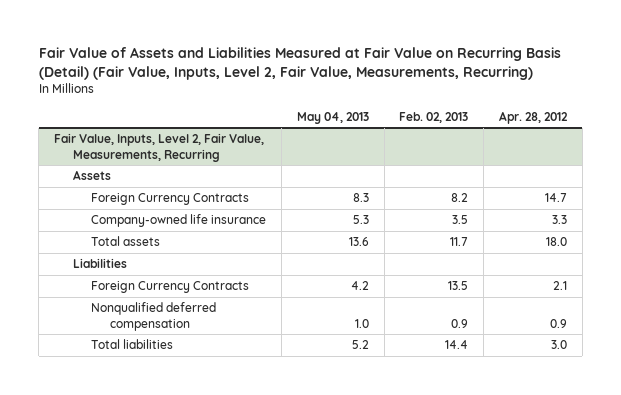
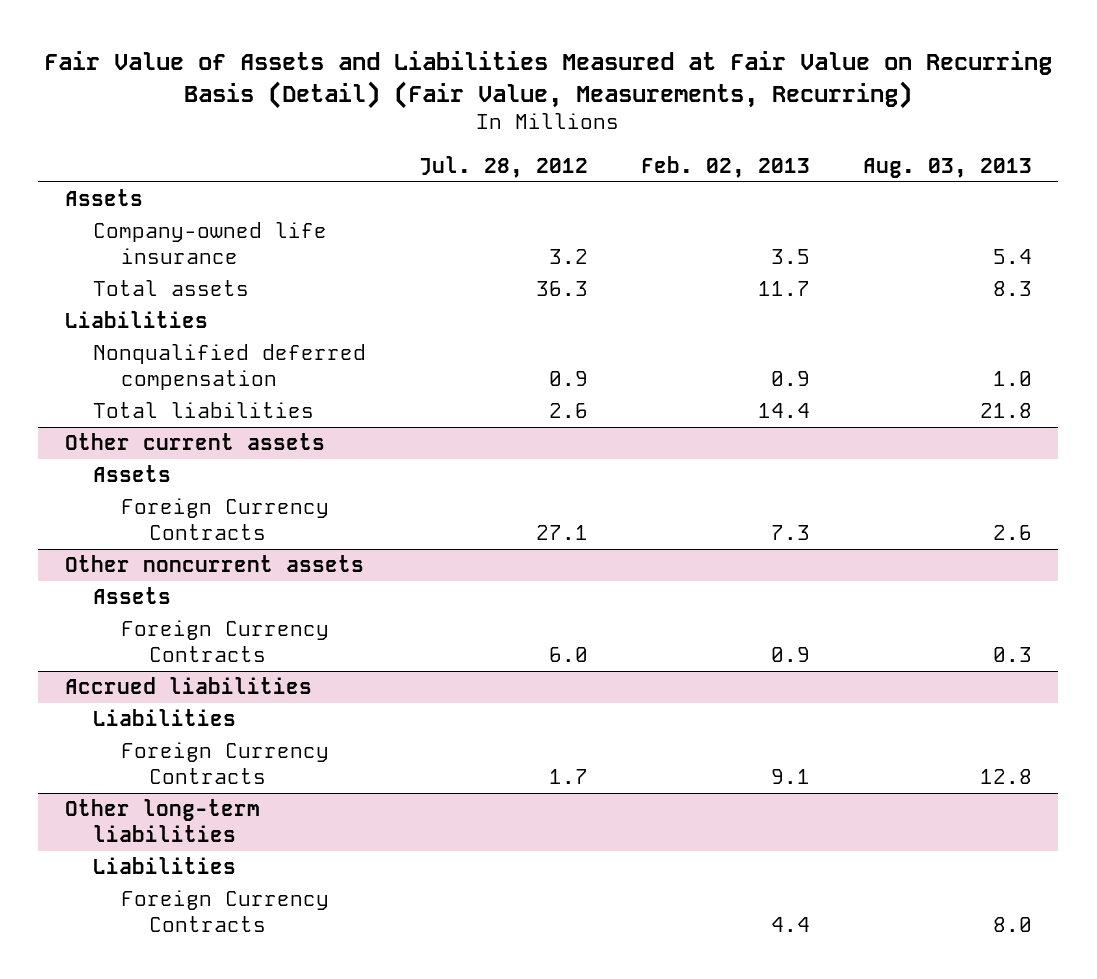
[38,46,561,80] Fair Value of Assets and Liabilities Measured at Fair Value on Recurring Basis (Detail) (Fair Value, Inputs, Level 2, Fair Value, Measurements, Recurring) -> [44,50,1053,109] Fair Value of Assets and Liabilities Measured at Fair Value on Recurring Basis (Detail) (Fair Value, Measurements, Recurring)
[296,111,369,124] May 04, 2013 -> none
[498,110,568,124] Apr. 28, 2012 -> none
none -> [418,155,588,178] Jul. 28, 2012
none -> [862,157,1032,178] Aug. 03, 2013
[54,133,265,162] Fair Value, Inputs, Level 2, Fair Value, Measurements, Recurring -> none
[91,193,250,206] Foreign Currency Contracts -> none
[91,281,250,294] Foreign Currency Contracts -> none
none -> [64,433,325,451] Other current assets
none -> [92,465,171,483] Assets
none -> [120,498,329,541] Foreign Currency Contracts
none -> [64,555,364,573] Other noncurrent assets
none -> [92,587,171,605] Assets
none -> [120,620,329,663] Foreign Currency Contracts
none -> [64,677,312,695] Accrued liabilities
none -> [92,709,236,727] Liabilities
none -> [120,742,329,785] Foreign Currency Contracts
none -> [64,799,260,843] Other long-term liabilities
none -> [92,857,236,875] Liabilities
none -> [120,890,329,933] Foreign Currency Contracts

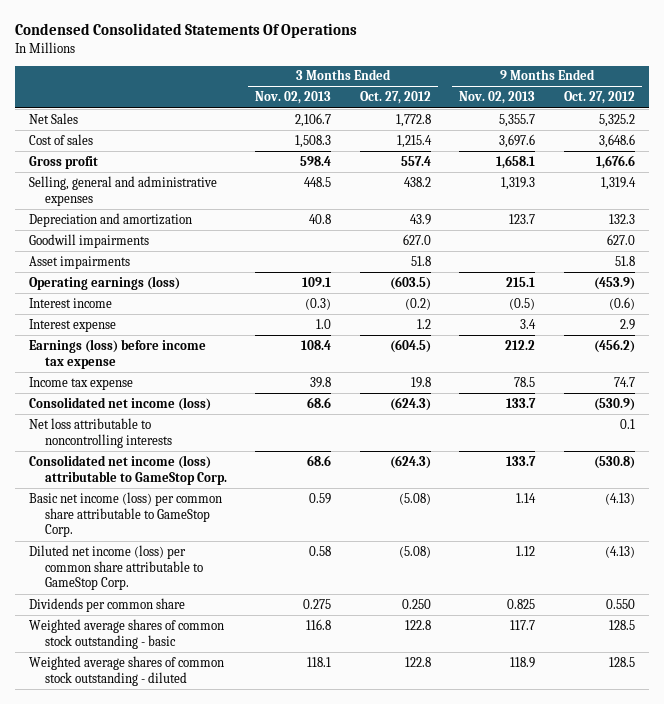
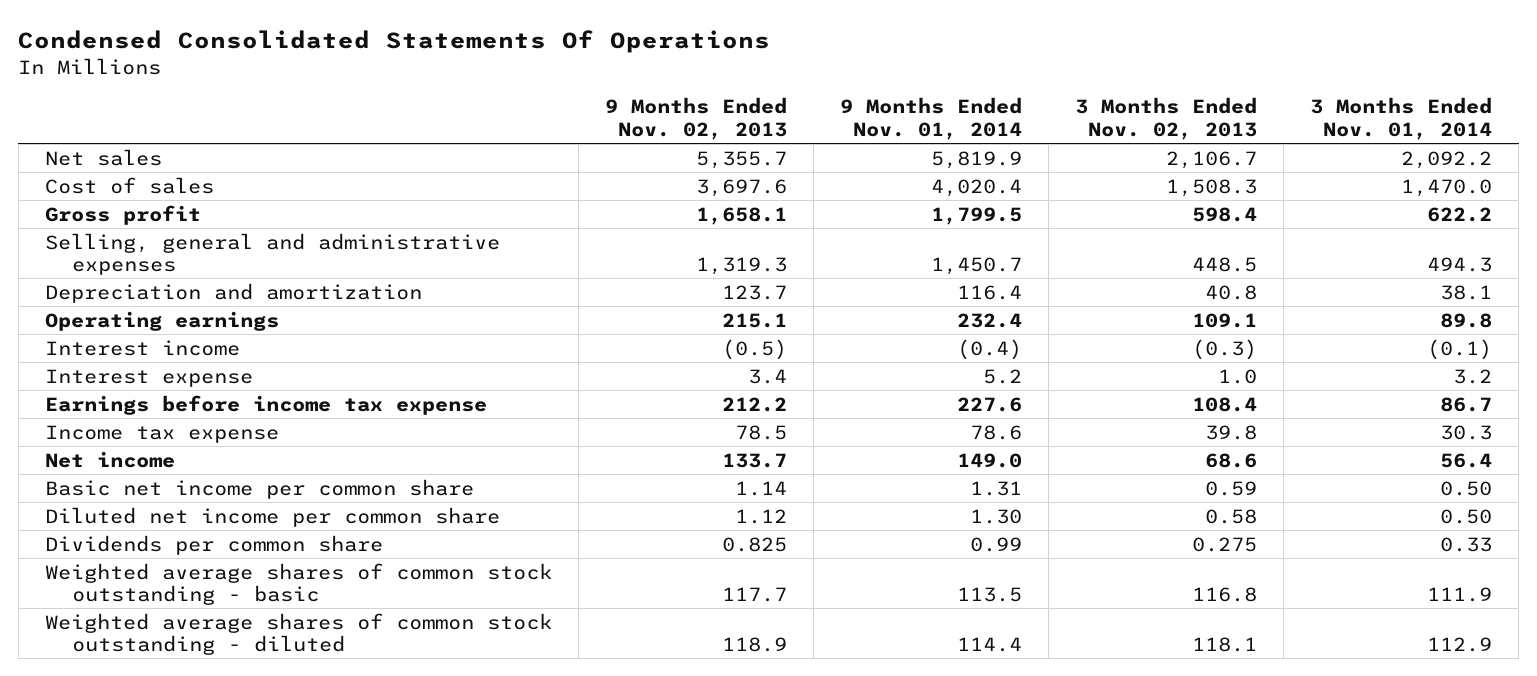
[359,91,431,105] Oct. 27, 2012 -> none
[563,91,635,105] Oct. 27, 2012 -> none
none -> [839,97,1022,141] 9 Months Ended Nov. 01, 2014
none -> [1310,97,1493,141] 3 Months Ended Nov. 01, 2014
[29,112,79,124] Net Sales -> [44,148,162,166] Net sales
[29,233,150,248] Goodwill impairments -> none
[29,255,131,269] Asset impairments -> none
[29,275,181,290] Operating earnings (loss) -> [44,310,279,331] Operating earnings
[29,338,207,369] Earnings (loss) before income tax expense -> [44,394,487,415] Earnings before income tax expense
[29,396,212,411] Consolidated net income (loss) -> none
[29,417,172,448] Net loss attributable to noncontrolling interests -> none
[29,454,227,485] Consolidated net income (loss) attributable to GameStop Corp. -> [44,450,175,468] Net income
[29,491,223,538] Basic net income (loss) per common share attributable to GameStop Corp. -> [44,478,474,499] Basic net income per common share
[29,544,203,591] Diluted net income (loss) per common share attributable to GameStop Corp. -> [44,506,500,527] Diluted net income per common share

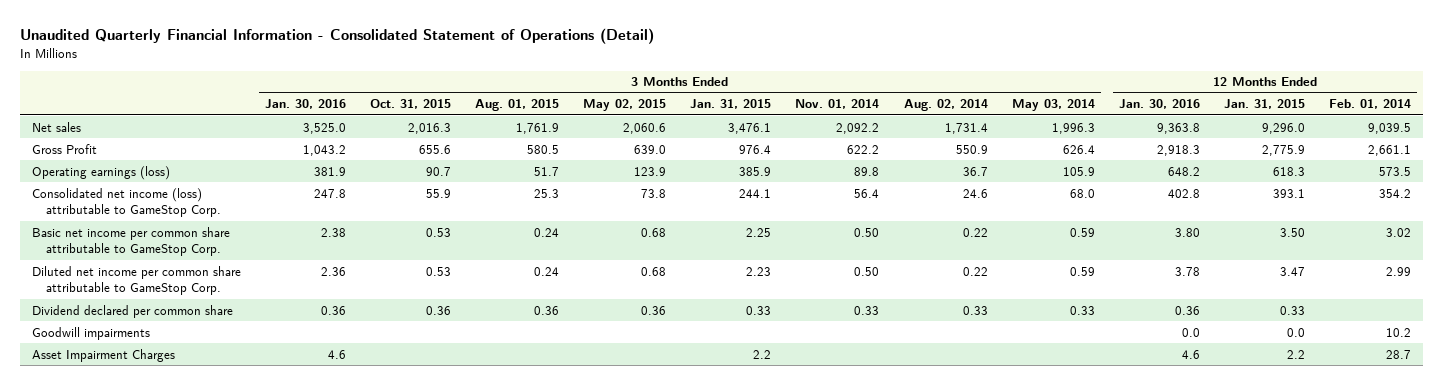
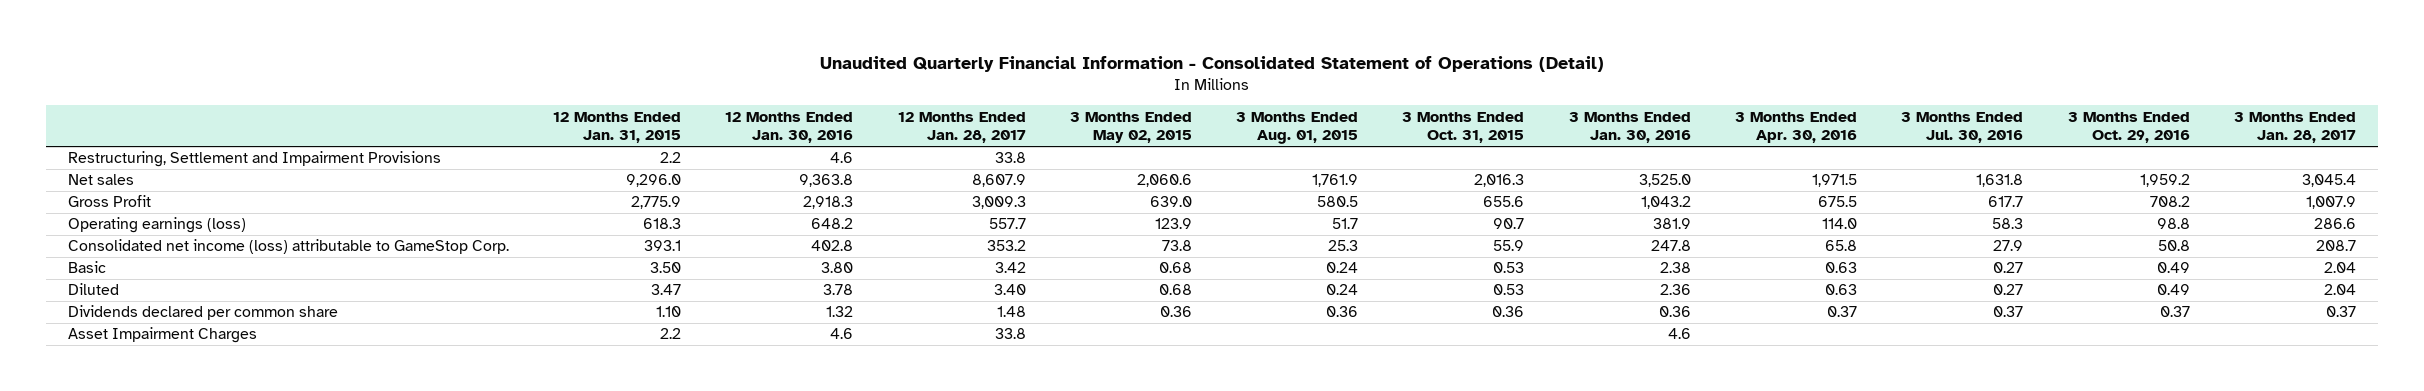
[690,99,772,110] Jan. 31, 2015 -> none
[795,99,880,110] Nov. 01, 2014 -> none
[903,99,988,112] Aug. 02, 2014 -> none
[1011,99,1095,112] May 03, 2014 -> none
[1328,99,1411,110] Feb. 01, 2014 -> none
none -> [897,111,1026,144] 12 Months Ended Jan. 28, 2017
none -> [1735,111,1858,144] 3 Months Ended Apr. 30, 2016
none -> [1901,111,2024,144] 3 Months Ended Jul. 30, 2016
none -> [2067,111,2190,144] 3 Months Ended Oct. 29, 2016
none -> [2233,111,2356,144] 3 Months Ended Jan. 28, 2017
none -> [67,151,441,168] Restructuring, Settlement and Impairment Provisions
[31,326,150,340] Goodwill impairments -> none
[31,226,230,257] Basic net income per common share attributable to GameStop Corp. -> [67,261,106,274] Basic
[31,265,241,296] Diluted net income per common share attributable to GameStop Corp. -> [67,283,119,296] Diluted
[31,304,233,318] Dividend declared per common share -> [67,305,338,321] Dividends declared per common share
[1174,305,1200,315] 0.36 -> [826,306,854,318] 1.32
[1279,305,1305,315] 0.33 -> [656,306,682,318] 1.10

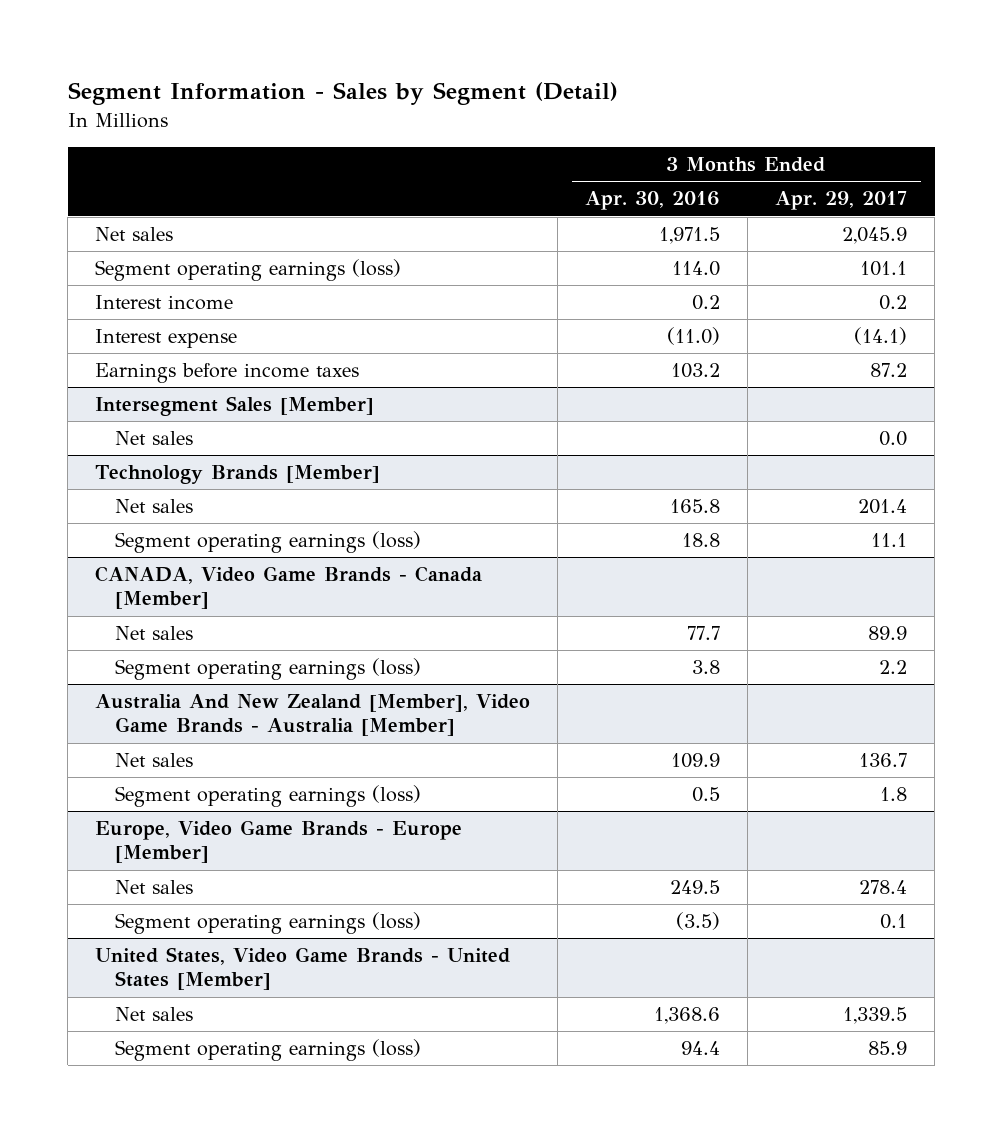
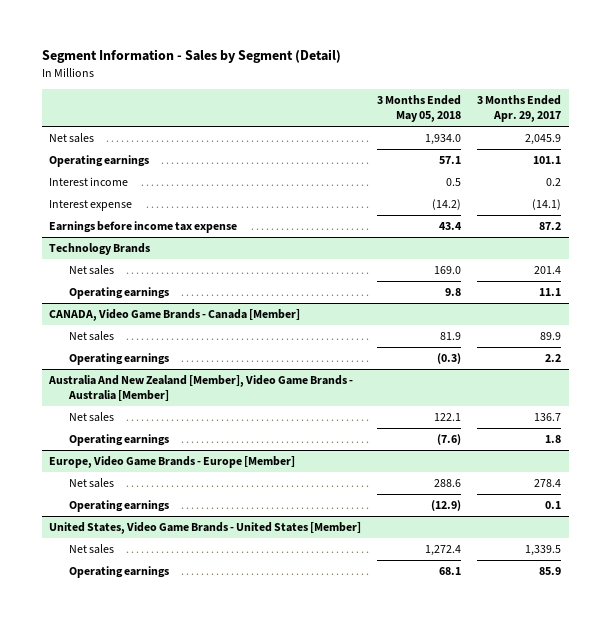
[585,191,721,211] Apr. 30, 2016 -> none
none -> [377,95,462,123] 3 Months Ended May 05, 2018
[95,259,402,282] Segment operating earnings (loss) -> [49,155,150,168] Operating earnings
[95,396,375,417] Intersegment Sales [Member] -> none
[114,431,193,446] Net sales -> none
[95,363,360,384] Earnings before income taxes -> [49,221,238,234] Earnings before income tax expense
[95,465,381,485] Technology Brands [Member] -> [49,243,151,256] Technology Brands
[114,531,421,554] Segment operating earnings (loss) -> [68,287,169,300] Operating earnings
[114,658,421,681] Segment operating earnings (loss) -> [68,353,169,366] Operating earnings
[114,785,421,808] Segment operating earnings (loss) -> [68,434,169,447] Operating earnings
[114,912,421,935] Segment operating earnings (loss) -> [68,500,169,513] Operating earnings
[114,1039,421,1062] Segment operating earnings (loss) -> [68,566,169,579] Operating earnings

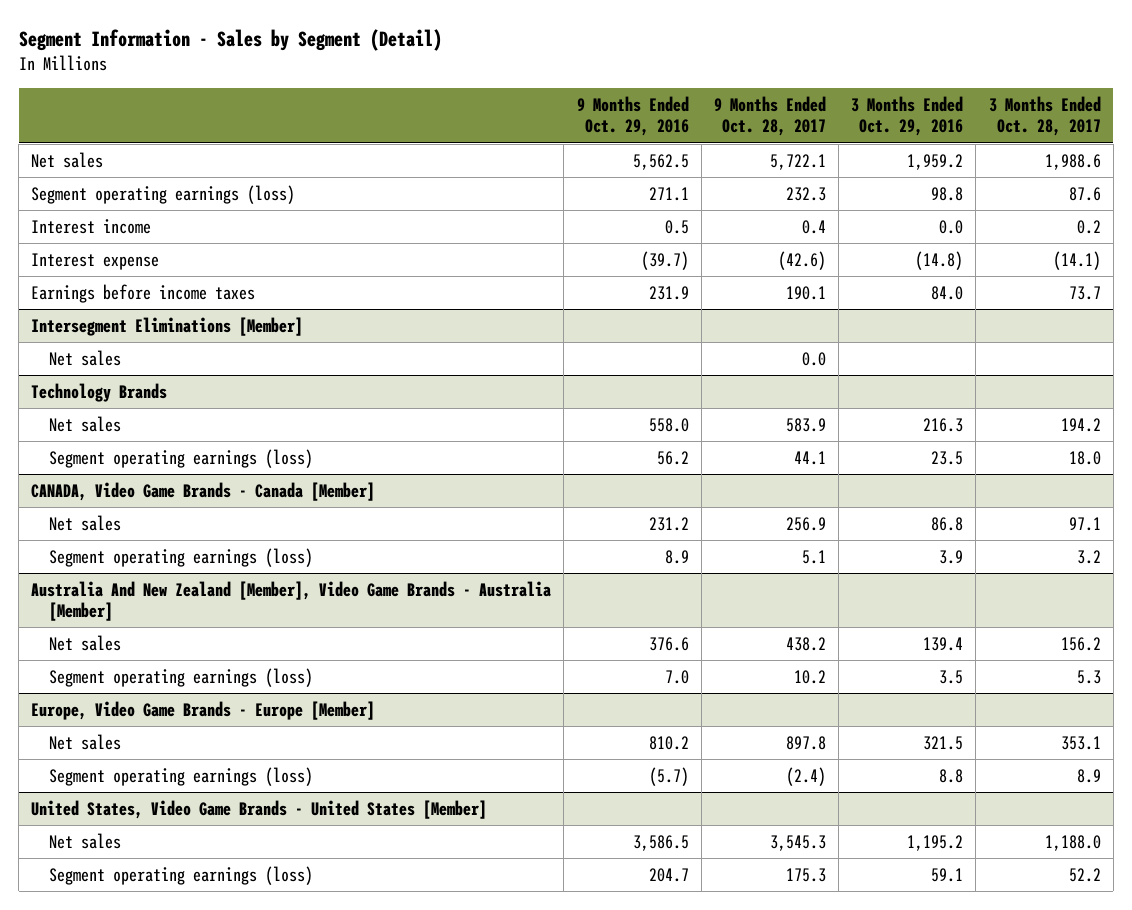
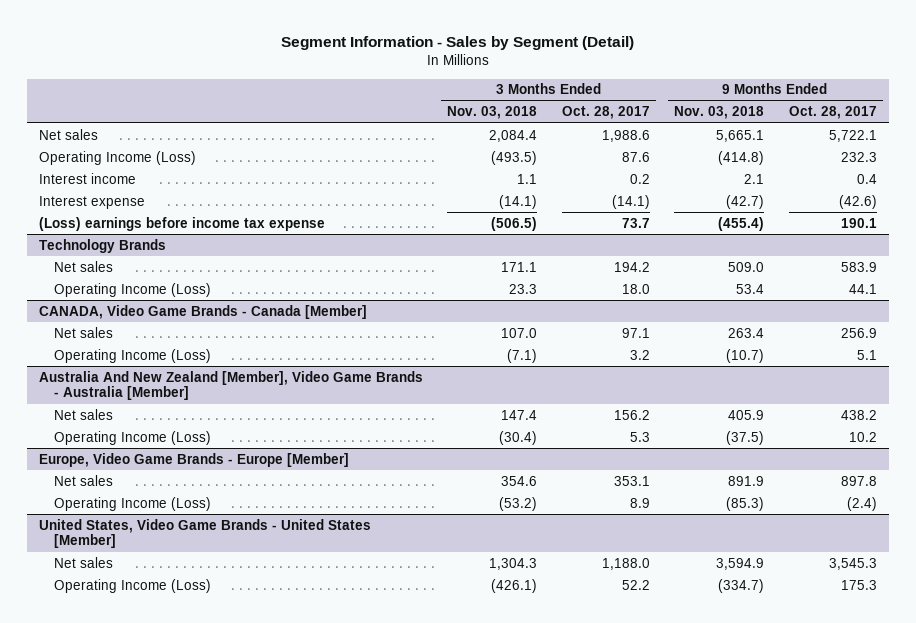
[576,96,689,137] 9 Months Ended Oct. 29, 2016 -> none
[851,96,964,137] 3 Months Ended Oct. 29, 2016 -> none
none -> [447,106,538,120] Nov. 03, 2018
none -> [674,106,765,120] Nov. 03, 2018
[31,184,296,204] Segment operating earnings (loss) -> [38,150,196,165] Operating Income (Loss)
[31,316,304,336] Intersegment Eliminations [Member] -> none
[48,349,121,366] Net sales -> none
[31,283,256,303] Earnings before income taxes -> [38,216,325,231] (Loss) earnings before income tax expense
[48,448,313,468] Segment operating earnings (loss) -> [54,282,212,297] Operating Income (Loss)
[48,547,313,567] Segment operating earnings (loss) -> [54,348,212,363] Operating Income (Loss)
[48,667,313,687] Segment operating earnings (loss) -> [54,430,212,445] Operating Income (Loss)
[48,766,313,786] Segment operating earnings (loss) -> [54,496,212,511] Operating Income (Loss)
[48,865,313,885] Segment operating earnings (loss) -> [54,578,212,593] Operating Income (Loss)

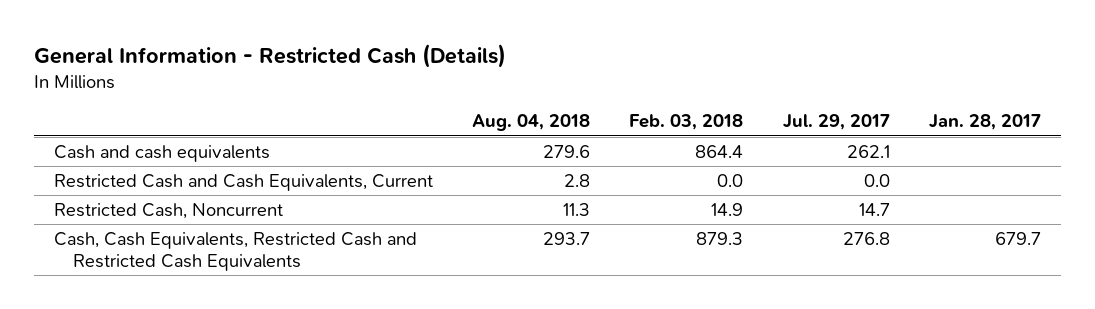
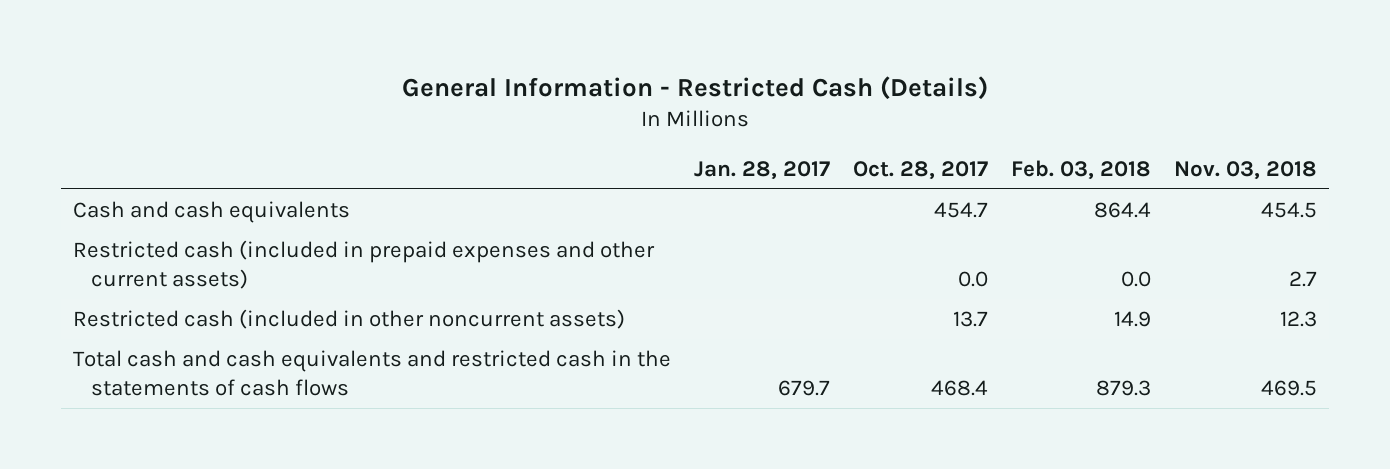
[472,114,591,132] Aug. 04, 2018 -> none
[782,114,890,131] Jul. 29, 2017 -> none
none -> [852,160,988,180] Oct. 28, 2017
none -> [1174,160,1318,180] Nov. 03, 2018
[53,173,433,191] Restricted Cash and Cash Equivalents, Current -> [72,240,655,290] Restricted cash (included in prepaid expenses and other current assets)
[53,202,283,219] Restricted Cash, Noncurrent -> [72,309,625,330] Restricted cash (included in other noncurrent assets)
[53,231,417,271] Cash, Cash Equivalents, Restricted Cash and Restricted Cash Equivalents -> [72,350,671,397] Total cash and cash equivalents and restricted cash in the statements of cash flows

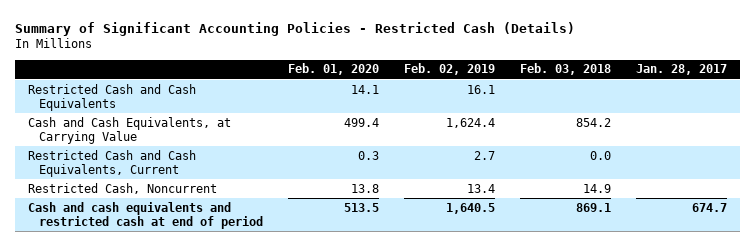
[401,75,988,100] General Information - Restricted Cash (Details) -> [14,21,575,36] Summary of Significant Accounting Policies - Restricted Cash (Details)
[852,160,988,180] Oct. 28, 2017 -> none
[1174,160,1318,180] Nov. 03, 2018 -> none
none -> [287,63,379,76] Feb. 01, 2020
none -> [404,63,496,76] Feb. 02, 2019
none -> [27,83,196,111] Restricted Cash and Cash Equivalents
[72,201,350,224] Cash and cash equivalents -> [27,116,231,144] Cash and Cash Equivalents, at Carrying Value
[1093,202,1151,219] 864.4 -> [576,117,612,127] 854.2
[72,240,655,290] Restricted cash (included in prepaid expenses and other current assets) -> [27,149,196,177] Restricted Cash and Cash Equivalents, Current
[72,309,625,330] Restricted cash (included in other noncurrent assets) -> [27,182,217,194] Restricted Cash, Noncurrent
[72,350,671,397] Total cash and cash equivalents and restricted cash in the statements of cash flows -> [27,201,263,229] Cash and cash equivalents and restricted cash at end of period
[777,380,830,397] 679.7 -> [692,202,728,212] 674.7
[1095,380,1151,397] 879.3 -> [576,202,612,212] 869.1

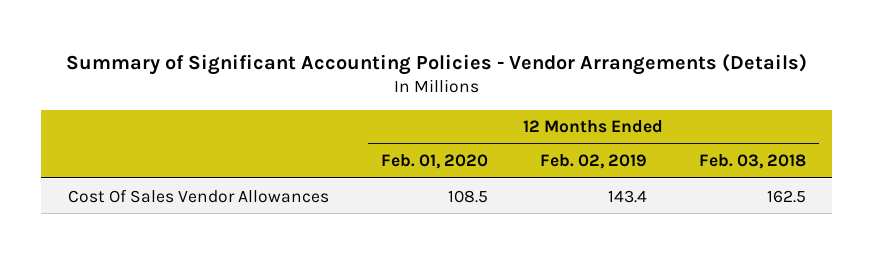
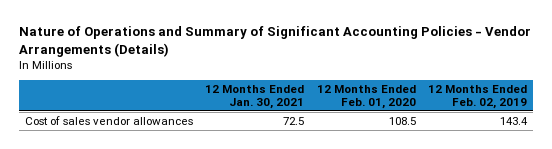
[65,52,807,75] Summary of Significant Accounting Policies - Vendor Arrangements (Details) -> [18,26,531,57] Nature of Operations and Summary of Significant Accounting Policies - Vendor Arrangements (Details)
[698,154,806,170] Feb. 03, 2018 -> none
none -> [205,84,305,110] 12 Months Ended Jan. 30, 2021
[67,188,329,203] Cost Of Sales Vendor Allowances -> [24,115,193,125] Cost of sales vendor allowances

